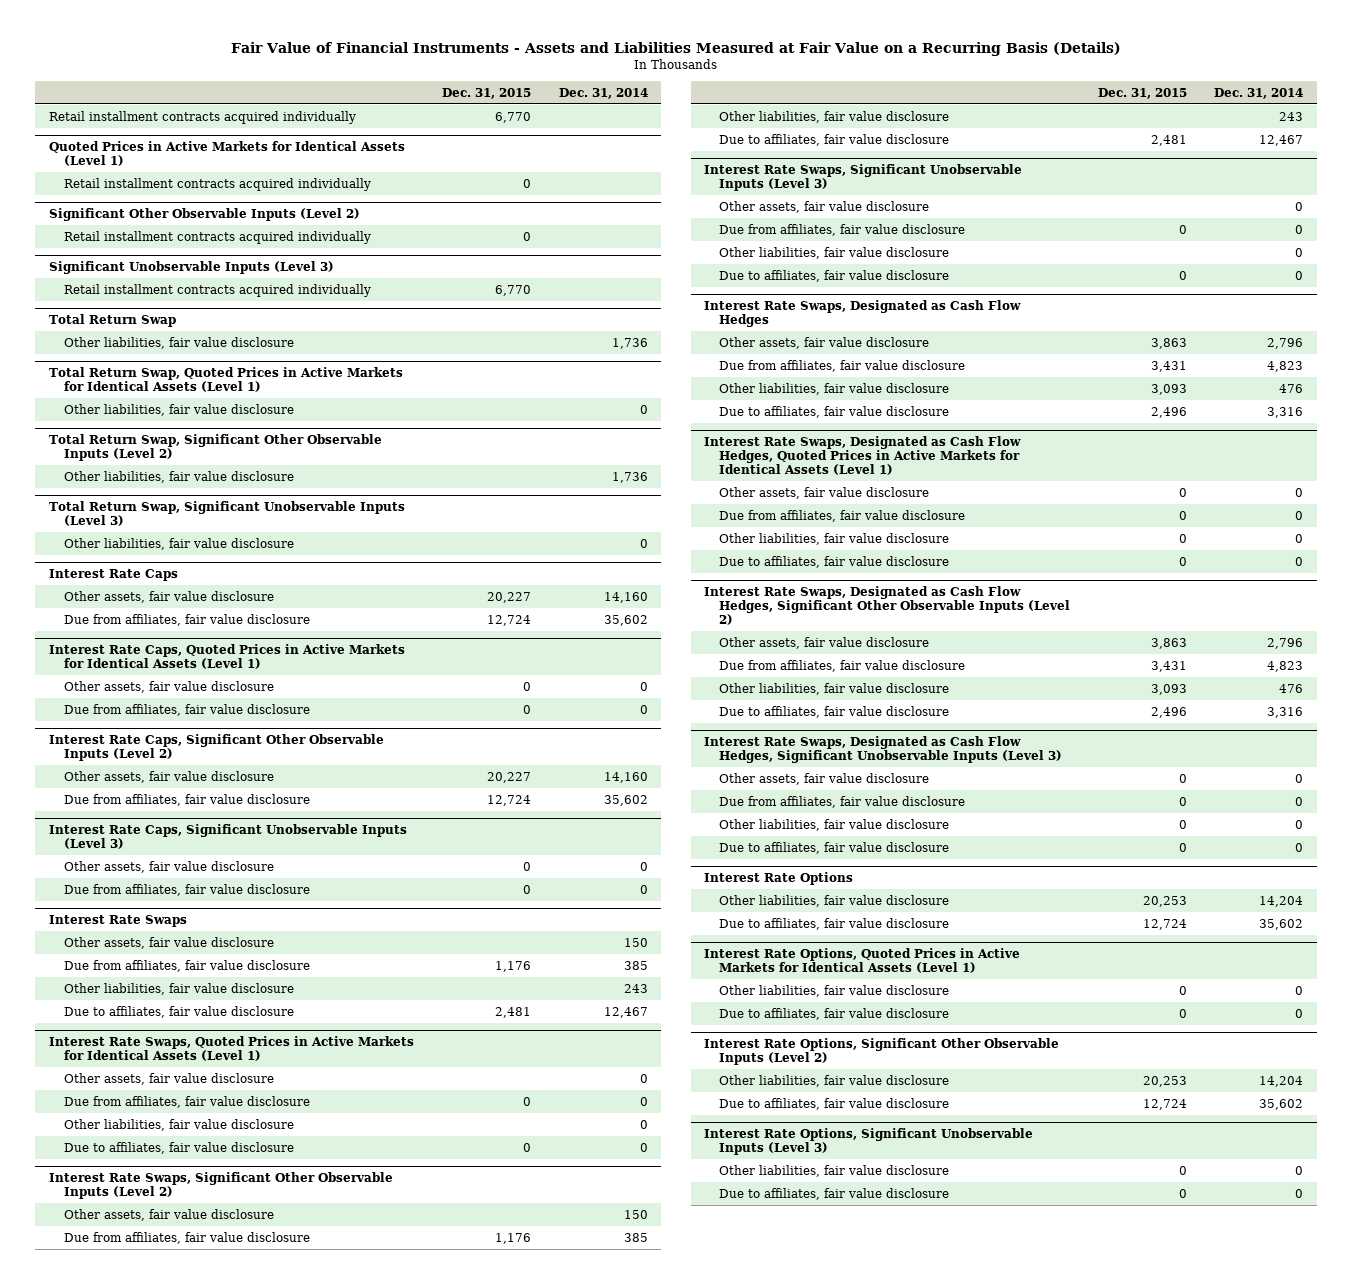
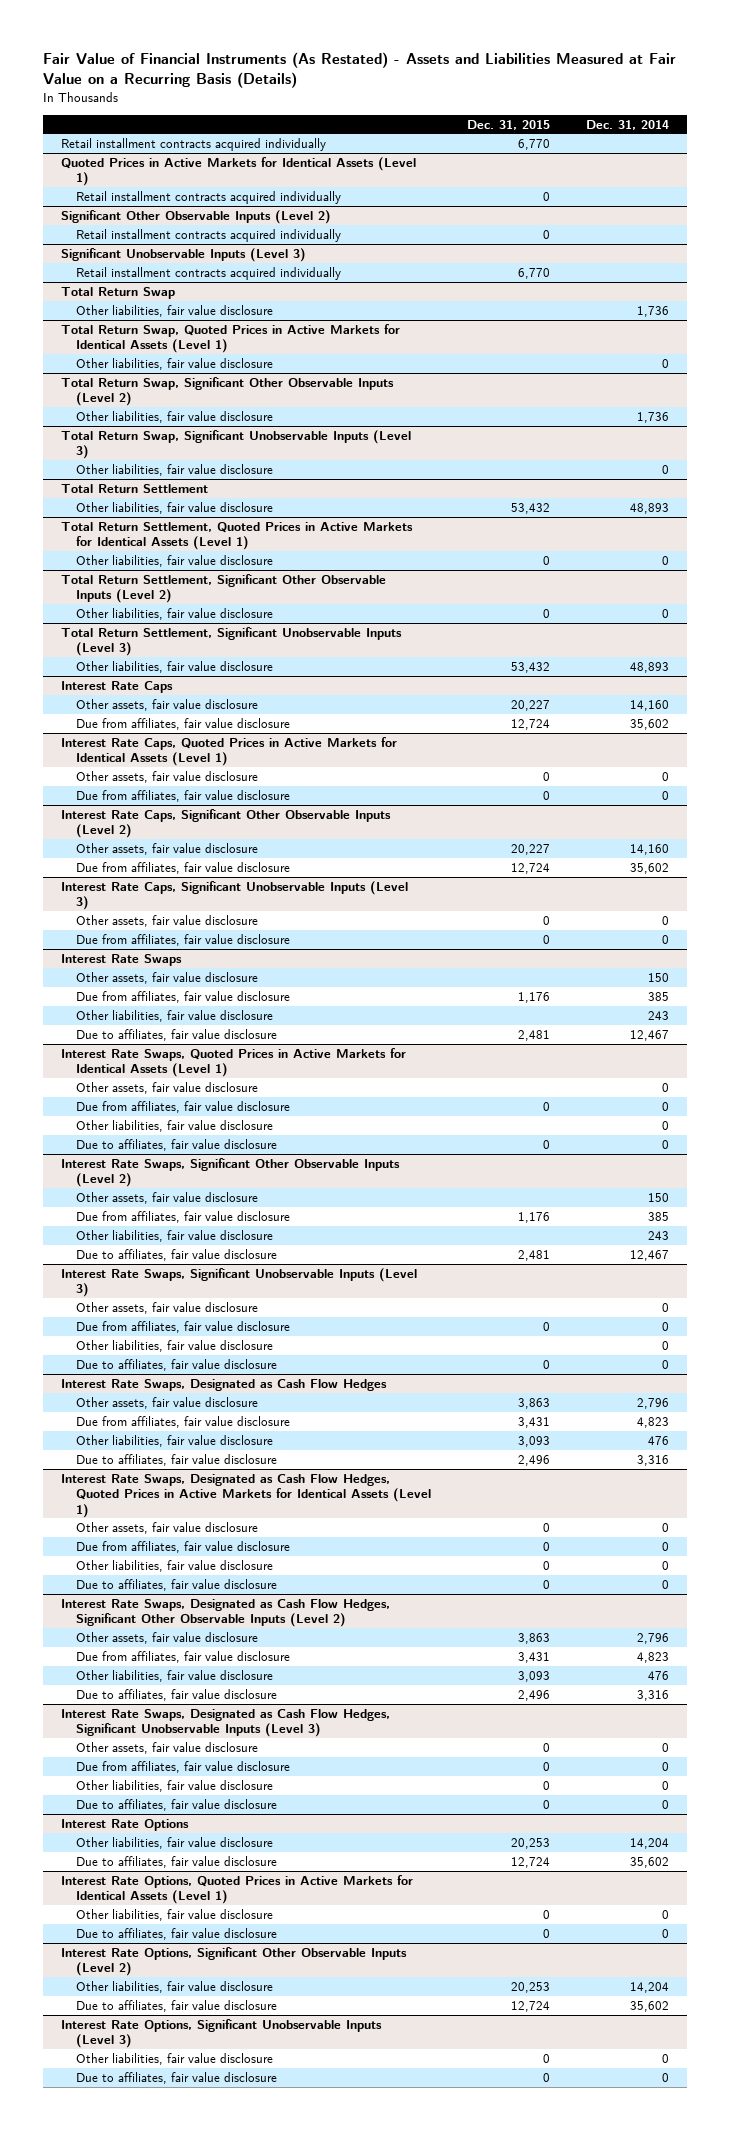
[230,42,1121,57] Fair Value of Financial Instruments - Assets and Liabilities Measured at Fair Value on a Recurring Basis (Details) -> [43,51,677,88] Fair Value of Financial Instruments (As Restated) - Assets and Liabilities Measured at Fair Value on a Recurring Basis (Details)
none -> [61,483,209,493] Total Return Settlement
none -> [76,501,274,514] Other liabilities, fair value disclosure
none -> [61,521,414,551] Total Return Settlement, Quoted Prices in Active Markets for Identical Assets (Level 1)
none -> [76,554,274,567] Other liabilities, fair value disclosure
none -> [61,573,387,604] Total Return Settlement, Significant Other Observable Inputs (Level 2)
none -> [76,607,274,620] Other liabilities, fair value disclosure
none -> [61,626,403,657] Total Return Settlement, Significant Unobservable Inputs (Level 3)
none -> [76,660,274,673] Other liabilities, fair value disclosure

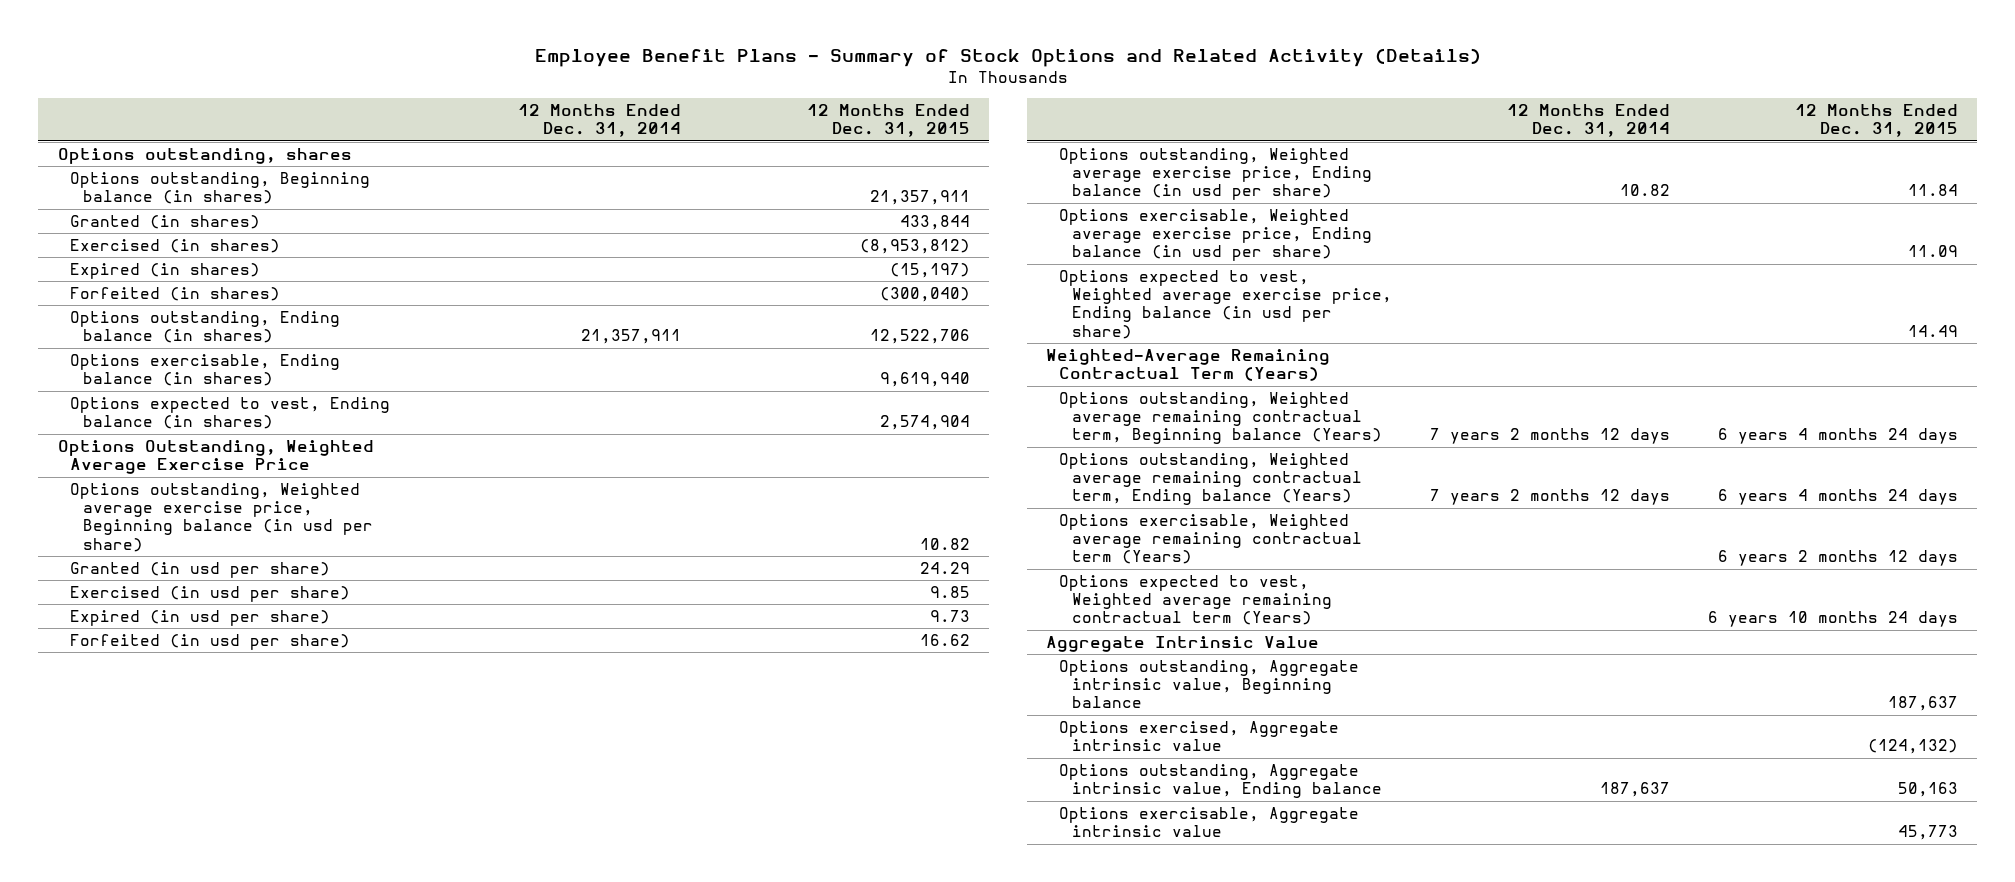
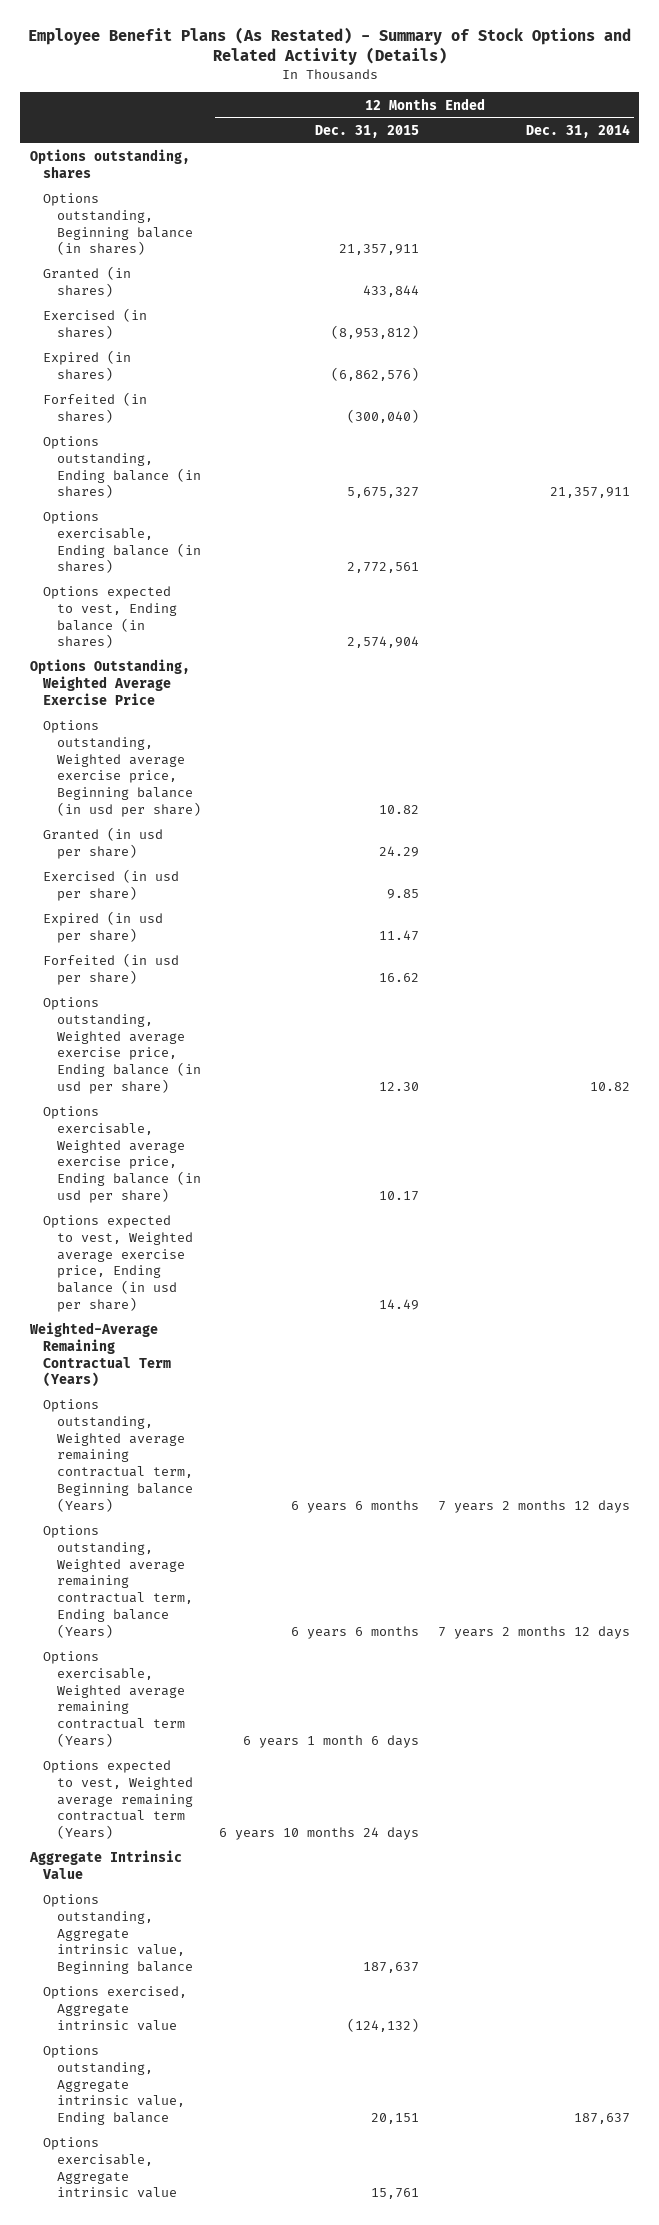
[534,48,1481,68] Employee Benefit Plans - Summary of Stock Options and Related Activity (Details) -> [27,26,631,66] Employee Benefit Plans (As Restated) - Summary of Stock Options and Related Activity (Details)
[889,263,970,279] (15,197) -> [331,366,420,381] (6,862,576)
[869,329,970,345] 12,522,706 -> [347,487,420,499] 5,675,327
[879,372,970,388] 9,619,940 -> [347,562,420,574] 2,772,561
[929,610,970,623] 9.73 -> [379,929,420,941] 11.47
[1907,184,1958,197] 11.84 -> [379,1081,420,1091] 12.30
[1907,245,1958,258] 11.09 -> [379,1190,420,1201] 10.17
[1717,428,1958,445] 6 years 4 months 24 days -> [291,1499,420,1513] 6 years 6 months
[1717,489,1958,506] 6 years 4 months 24 days -> [291,1625,420,1639] 6 years 6 months
[1717,550,1958,567] 6 years 2 months 12 days -> [243,1734,420,1748] 6 years 1 month 6 days
[1897,782,1958,798] 50,163 -> [371,2113,420,2125] 20,151
[1897,825,1958,841] 45,773 -> [371,2188,420,2200] 15,761

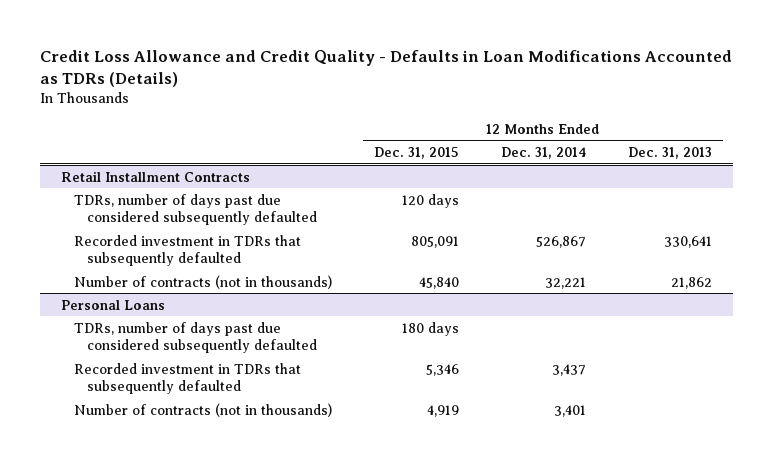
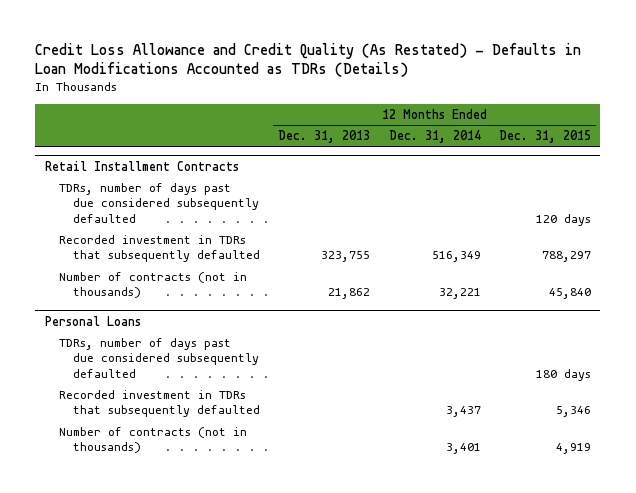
[39,49,732,87] Credit Loss Allowance and Credit Quality - Defaults in Loan Modifications Accounted as TDRs (Details) -> [35,42,582,78] Credit Loss Allowance and Credit Quality (As Restated) - Defaults in Loan Modifications Accounted as TDRs (Details)
[410,235,459,248] 805,091 -> [542,251,592,263] 788,297
[536,235,587,248] 526,867 -> [431,251,481,263] 516,349
[664,235,713,248] 330,641 -> [321,251,371,263] 323,755

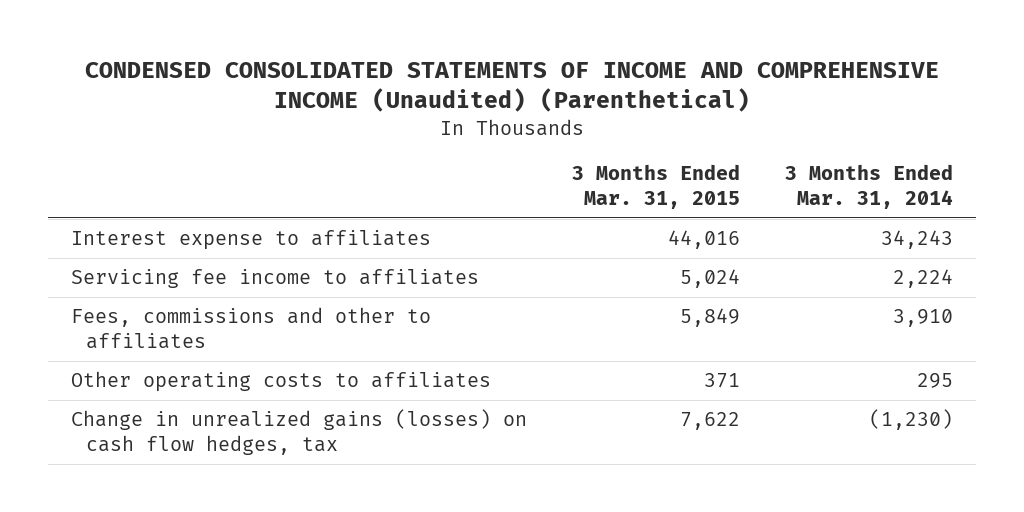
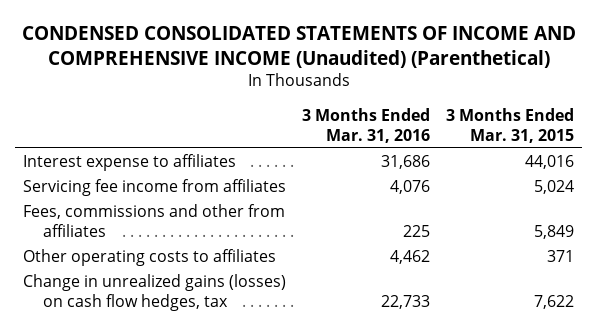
[785,164,954,210] 3 Months Ended Mar. 31, 2014 -> none
none -> [302,107,431,143] 3 Months Ended Mar. 31, 2016
[70,269,479,289] Servicing fee income to affiliates -> [23,179,287,197] Servicing fee income from affiliates
[70,307,431,350] Fees, commissions and other to affiliates -> [23,204,286,238] Fees, commissions and other from affiliates

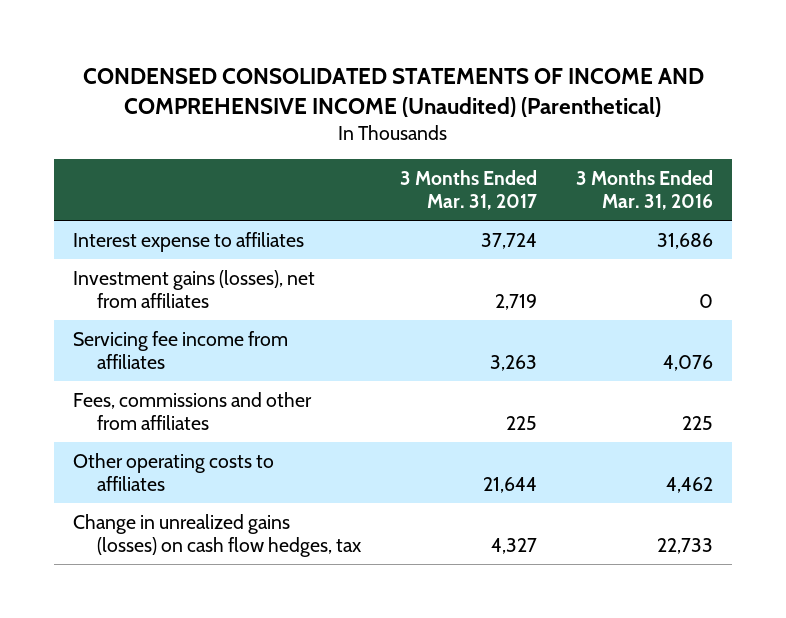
[446,107,575,143] 3 Months Ended Mar. 31, 2015 -> none
none -> [399,170,537,211] 3 Months Ended Mar. 31, 2017
none -> [73,269,316,308] Investment gains (losses), net from affiliates

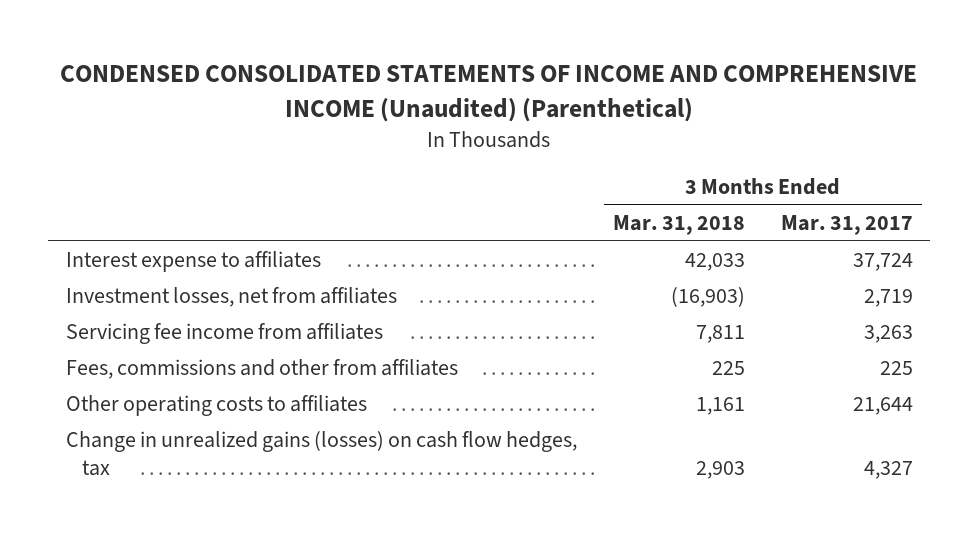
[575,170,713,211] 3 Months Ended Mar. 31, 2016 -> none
none -> [612,214,745,235] Mar. 31, 2018
[73,269,316,308] Investment gains (losses), net from affiliates -> [65,287,397,308] Investment losses, net from affiliates

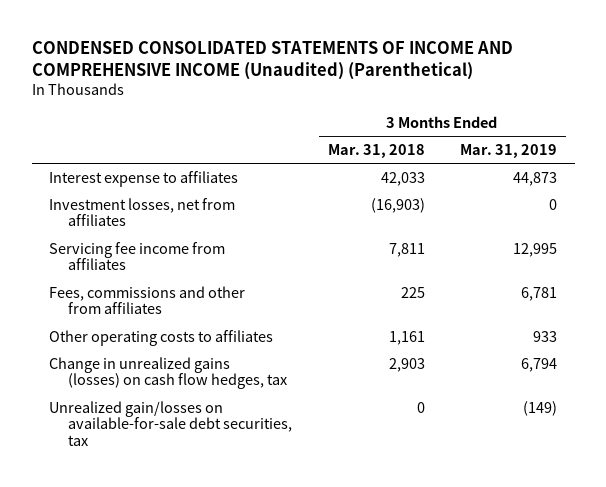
[780,214,913,235] Mar. 31, 2017 -> none
none -> [459,143,557,158] Mar. 31, 2019
none -> [49,400,293,447] Unrealized gain/losses on available-for-sale debt securities, tax

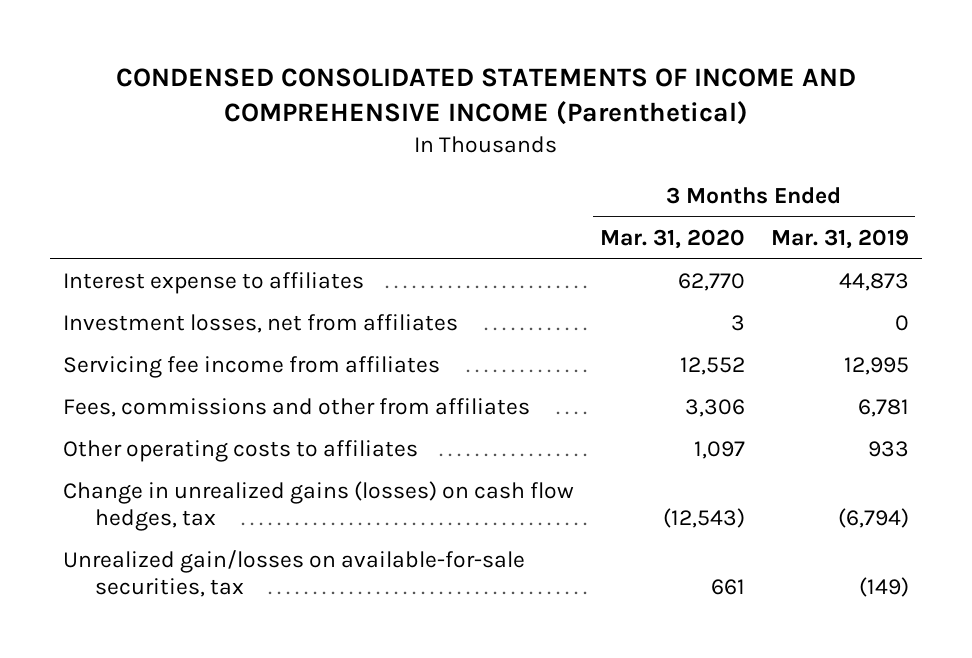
[31,40,513,80] CONDENSED CONSOLIDATED STATEMENTS OF INCOME AND COMPREHENSIVE INCOME (Unaudited) (Parenthetical) -> [115,67,856,126] CONDENSED CONSOLIDATED STATEMENTS OF INCOME AND COMPREHENSIVE INCOME (Parenthetical)
[327,143,425,158] Mar. 31, 2018 -> none
none -> [599,229,745,250] Mar. 31, 2020
[520,357,557,372] 6,794 -> [837,508,909,529] (6,794)
[49,400,293,447] Unrealized gain/losses on available-for-sale debt securities, tax -> [62,550,525,598] Unrealized gain/losses on available-for-sale securities, tax

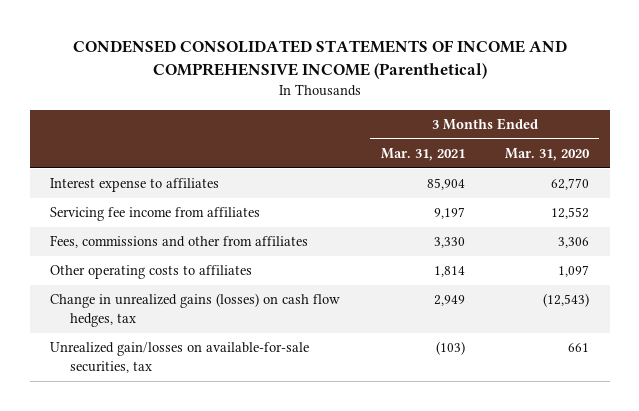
[770,229,909,250] Mar. 31, 2019 -> none
none -> [380,148,465,162] Mar. 31, 2021
[62,314,458,334] Investment losses, net from affiliates -> none

